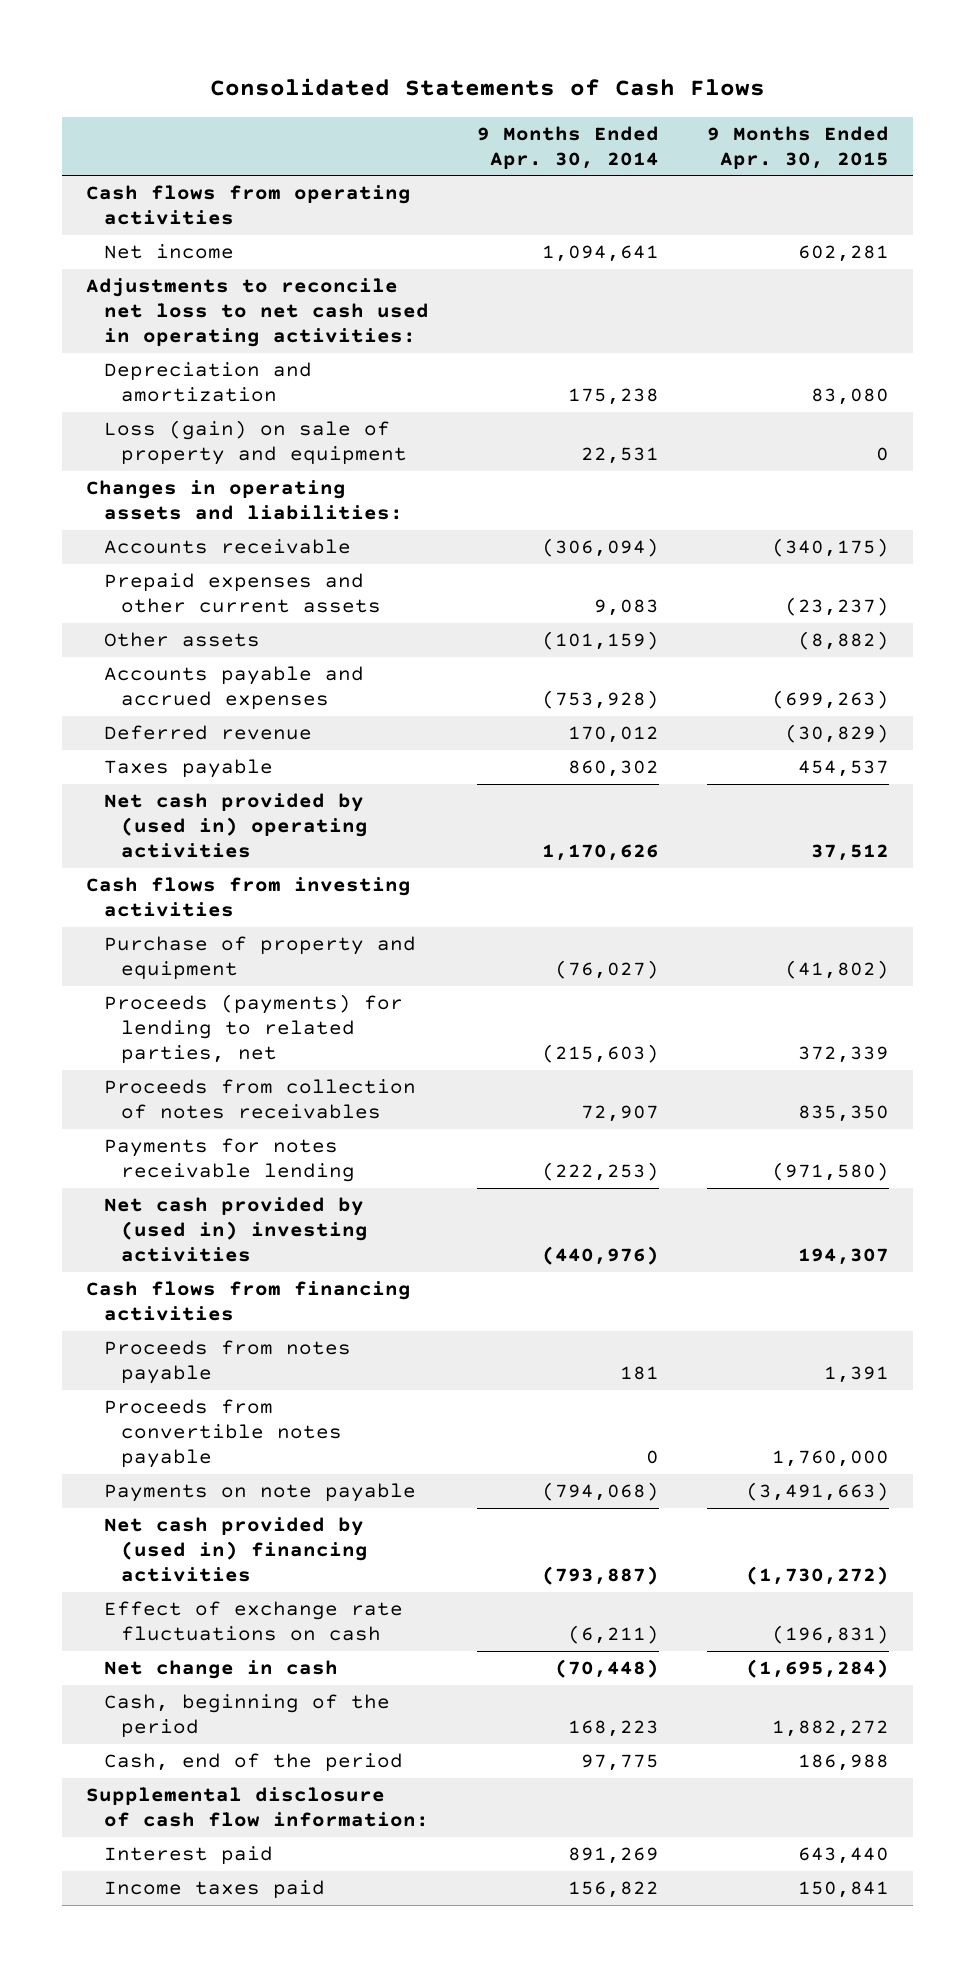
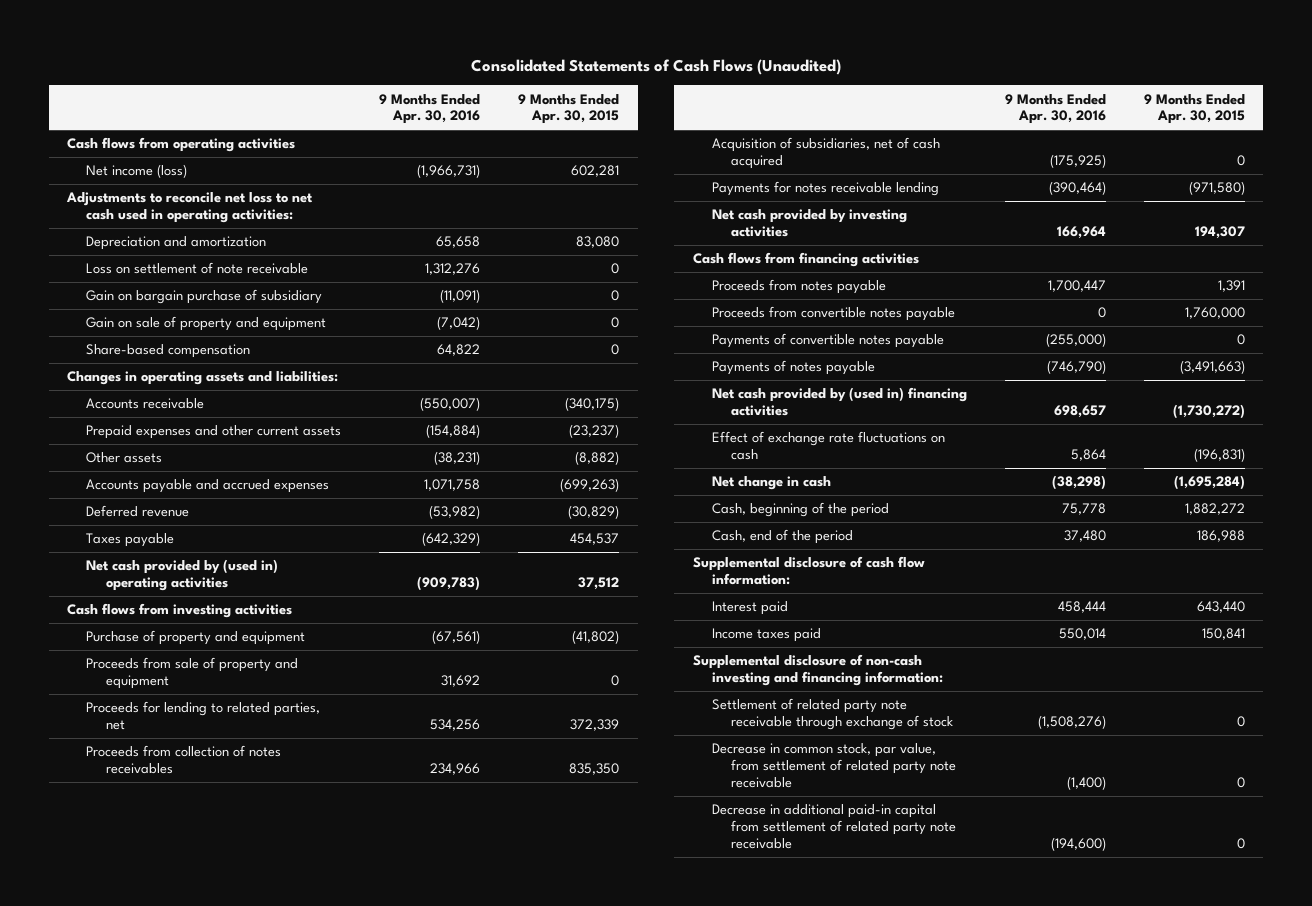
[209,78,765,97] Consolidated Statements of Cash Flows -> [470,58,841,75] Consolidated Statements of Cash Flows (Unaudited)
[476,125,659,169] 9 Months Ended Apr. 30, 2014 -> none
none -> [379,93,481,125] 9 Months Ended Apr. 30, 2016
[103,244,234,260] Net income -> [86,164,188,179] Net income (loss)
none -> [86,262,309,275] Loss on settlement of note receivable
none -> [86,289,323,305] Gain on bargain purchase of subsidiary
[103,420,407,466] Loss (gain) on sale of property and equipment -> [86,316,327,332] Gain on sale of property and equipment
none -> [86,344,251,359] Share-based compensation
none -> [86,657,299,690] Proceeds from sale of property and equipment
[103,994,403,1065] Proceeds (payments) for lending to related parties, net -> [86,701,321,731] Proceeds for lending to related parties, net
none -> [711,137,940,170] Acquisition of subsidiaries, net of cash acquired
[103,1197,368,1263] Net cash provided by (used in) investing activities -> [711,209,907,238] Net cash provided by investing activities
none -> [711,333,944,349] Payments of convertible notes payable
[103,1483,416,1503] Payments on note payable -> [711,360,875,376] Payments of notes payable
none -> [692,654,943,687] Supplemental disclosure of non-cash investing and financing information:
none -> [711,698,954,731] Settlement of related party note receivable through exchange of stock
none -> [711,743,957,788] Decrease in common stock, par value, from settlement of related party note receivable
none -> [711,804,957,849] Decrease in additional paid-in capital from settlement of related party note receivable

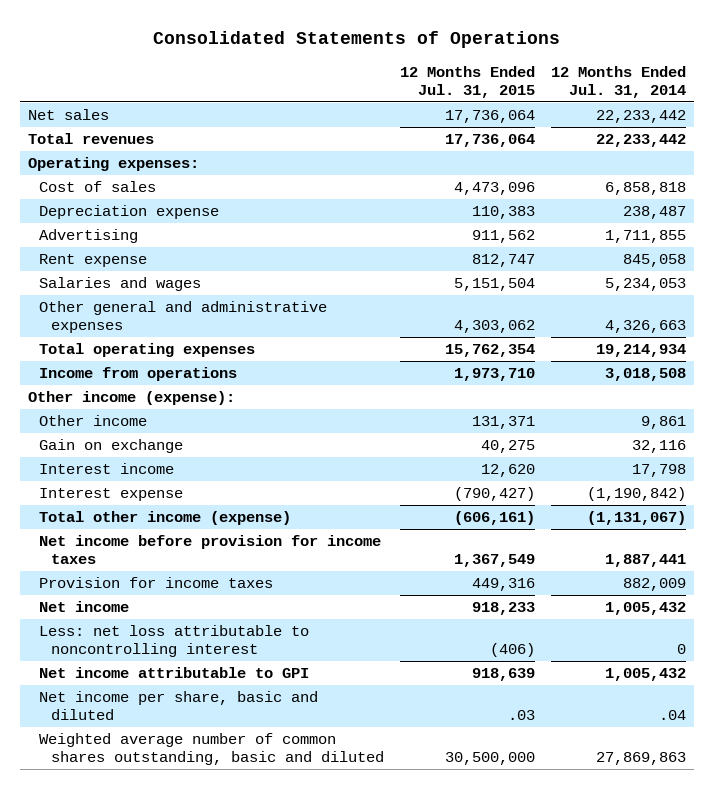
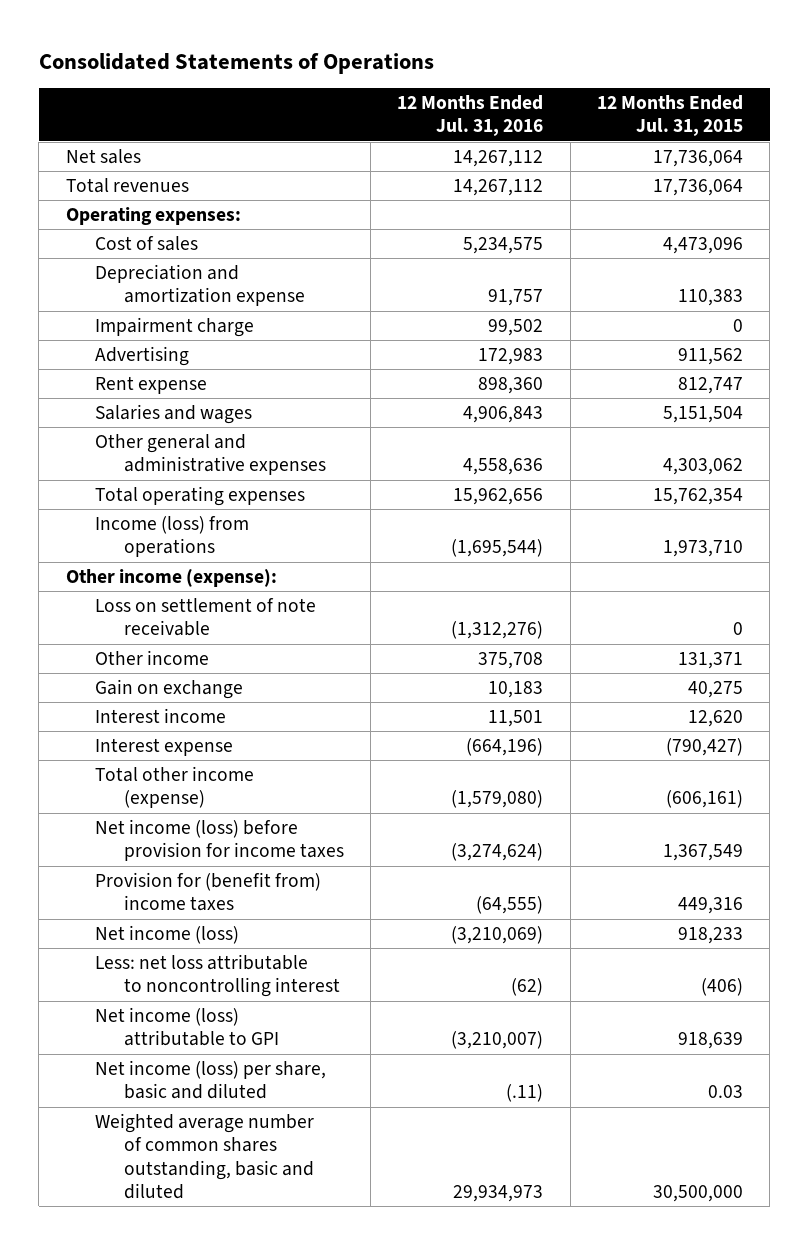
[550,65,686,99] 12 Months Ended Jul. 31, 2014 -> none
none -> [397,95,544,137] 12 Months Ended Jul. 31, 2016
[39,205,220,220] Depreciation expense -> [94,264,305,307] Depreciation and amortization expense
none -> [94,317,254,338] Impairment charge
[39,367,238,382] Income from operations -> [94,516,249,558] Income (loss) from operations
none -> [94,598,316,637] Loss on settlement of note receivable
[39,535,382,565] Net income before provision for income taxes -> [94,819,344,862] Net income (loss) before provision for income taxes
[39,577,274,589] Provision for income taxes -> [94,872,321,912] Provision for (benefit from) income taxes
[39,601,130,613] Net income -> [94,925,239,945] Net income (loss)
[39,667,310,679] Net income attributable to GPI -> [94,1007,279,1047] Net income (loss) attributable to GPI
[39,691,319,721] Net income per share, basic and diluted -> [94,1060,326,1100] Net income (loss) per share, basic and diluted
[507,710,535,721] .03 -> [707,1085,743,1099] 0.03

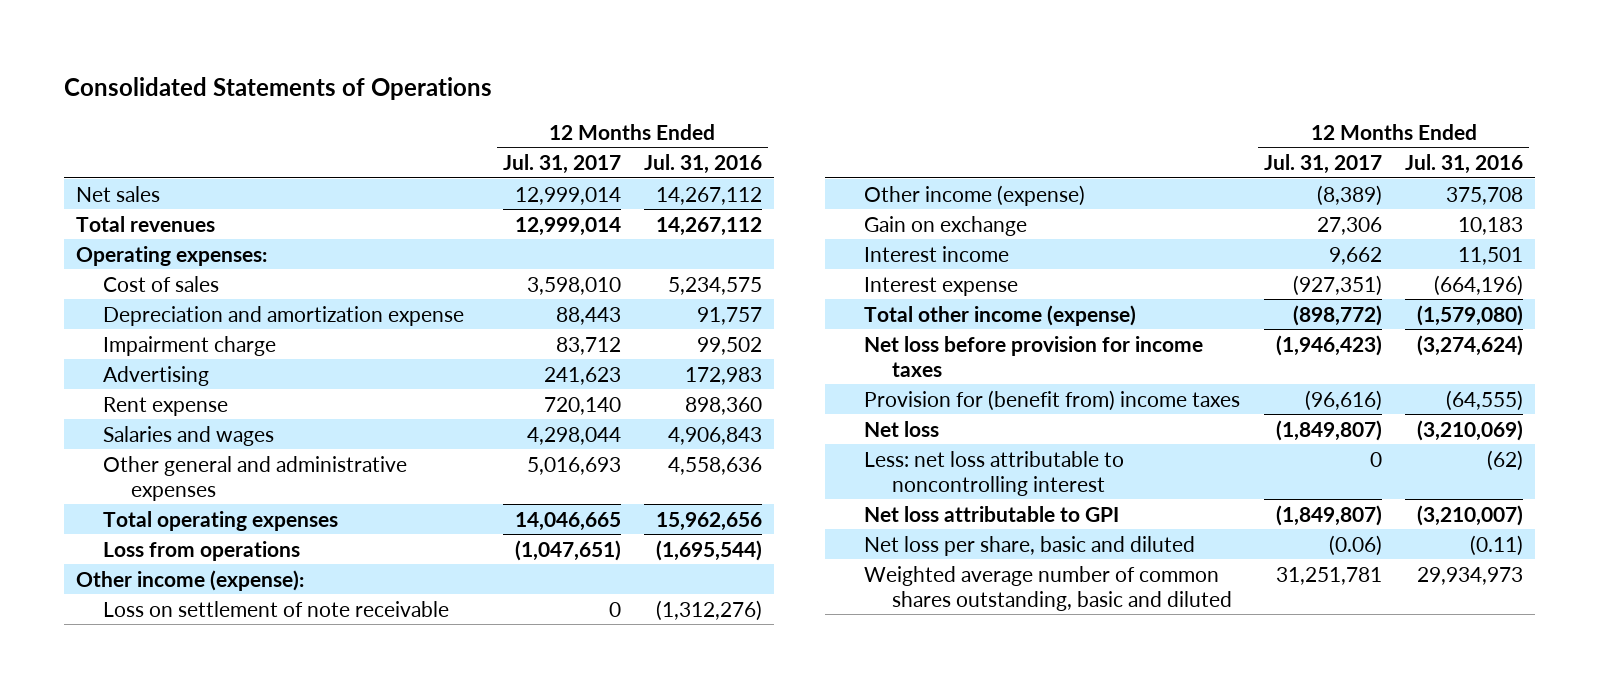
[596,95,743,137] 12 Months Ended Jul. 31, 2015 -> none
none -> [502,153,621,174] Jul. 31, 2017
[94,516,249,558] Income (loss) from operations -> [103,540,301,561] Loss from operations
[94,650,209,666] Other income -> [864,184,1086,206] Other income (expense)
[94,819,344,862] Net income (loss) before provision for income taxes -> [864,335,1204,377] Net loss before provision for income taxes
[94,925,239,945] Net income (loss) -> [864,420,940,437] Net loss
[94,1007,279,1047] Net income (loss) attributable to GPI -> [864,505,1120,522] Net loss attributable to GPI
[94,1060,326,1100] Net income (loss) per share, basic and diluted -> [864,535,1196,556] Net loss per share, basic and diluted
[506,1084,544,1103] (.11) -> [1470,534,1524,556] (0.11)

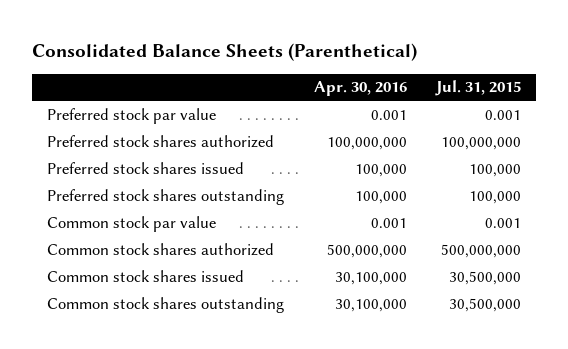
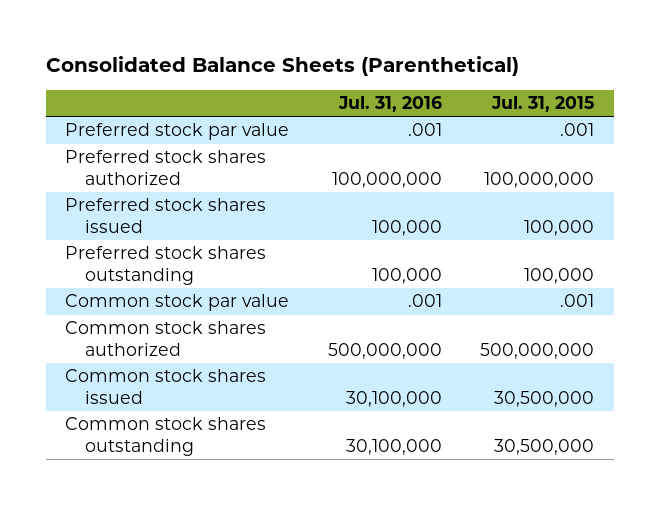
[313,81,407,97] Apr. 30, 2016 -> none
none -> [337,96,442,113] Jul. 31, 2016
[485,109,522,120] 0.001 -> [560,123,595,137] .001
[485,217,522,228] 0.001 -> [560,294,595,308] .001

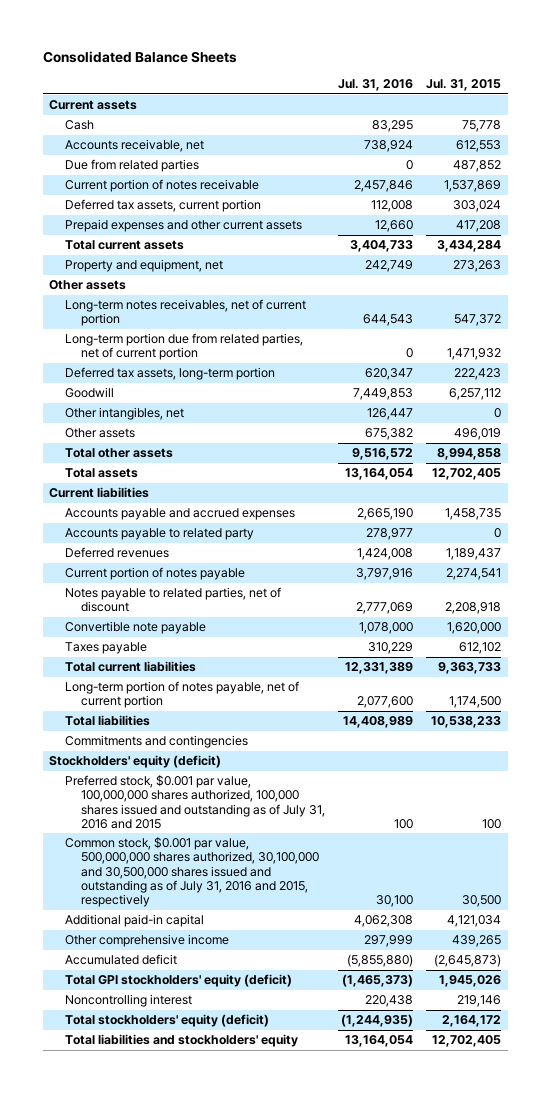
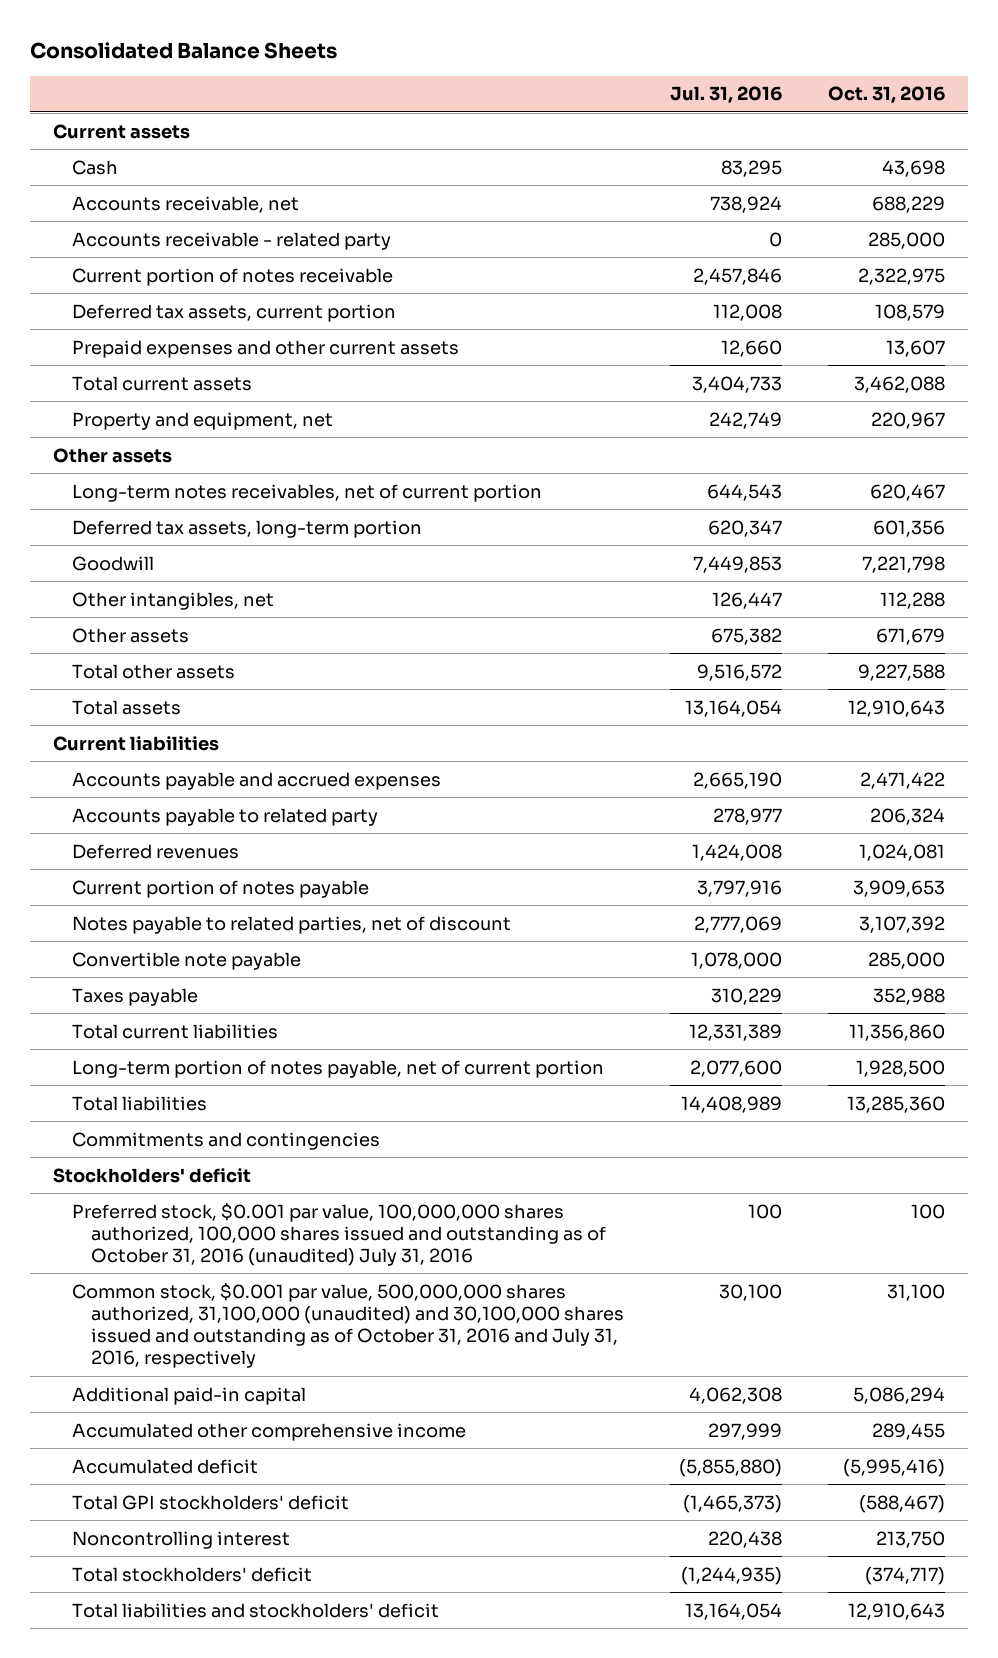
[426,79,502,92] Jul. 31, 2015 -> none
none -> [827,86,945,105] Oct. 31, 2016
[65,159,200,173] Due from related parties -> none
none -> [71,231,391,250] Accounts receivable - related party
[65,333,304,361] Long-term portion due from related parties, net of current portion -> none
[49,755,222,769] Stockholders' equity (deficit) -> [53,1167,252,1183] Stockholders' deficit
[65,775,326,829] Preferred stock, $0.001 par value, 100,000,000 shares authorized, 100,000 shares issued and outstanding as of July 31, 2016 and 2015 -> [71,1202,606,1267] Preferred stock, $0.001 par value, 100,000,000 shares authorized, 100,000 shares issued and outstanding as of October 31, 2016 (unaudited) July 31, 2016
[65,837,320,908] Common stock, $0.001 par value, 500,000,000 shares authorized, 30,100,000 and 30,500,000 shares issued and outstanding as of July 31, 2016 and 2015, respectively -> [71,1282,624,1369] Common stock, $0.001 par value, 500,000,000 shares authorized, 31,100,000 (unaudited) and 30,100,000 shares issued and outstanding as of October 31, 2016 and July 31, 2016, respectively
[65,934,230,948] Other comprehensive income -> [71,1422,466,1441] Accumulated other comprehensive income
[65,974,293,988] Total GPI stockholders' equity (deficit) -> [71,1494,349,1510] Total GPI stockholders' deficit
[65,1014,270,1028] Total stockholders' equity (deficit) -> [71,1566,312,1582] Total stockholders' deficit
[65,1034,299,1048] Total liabilities and stockholders' equity -> [71,1602,439,1618] Total liabilities and stockholders' deficit

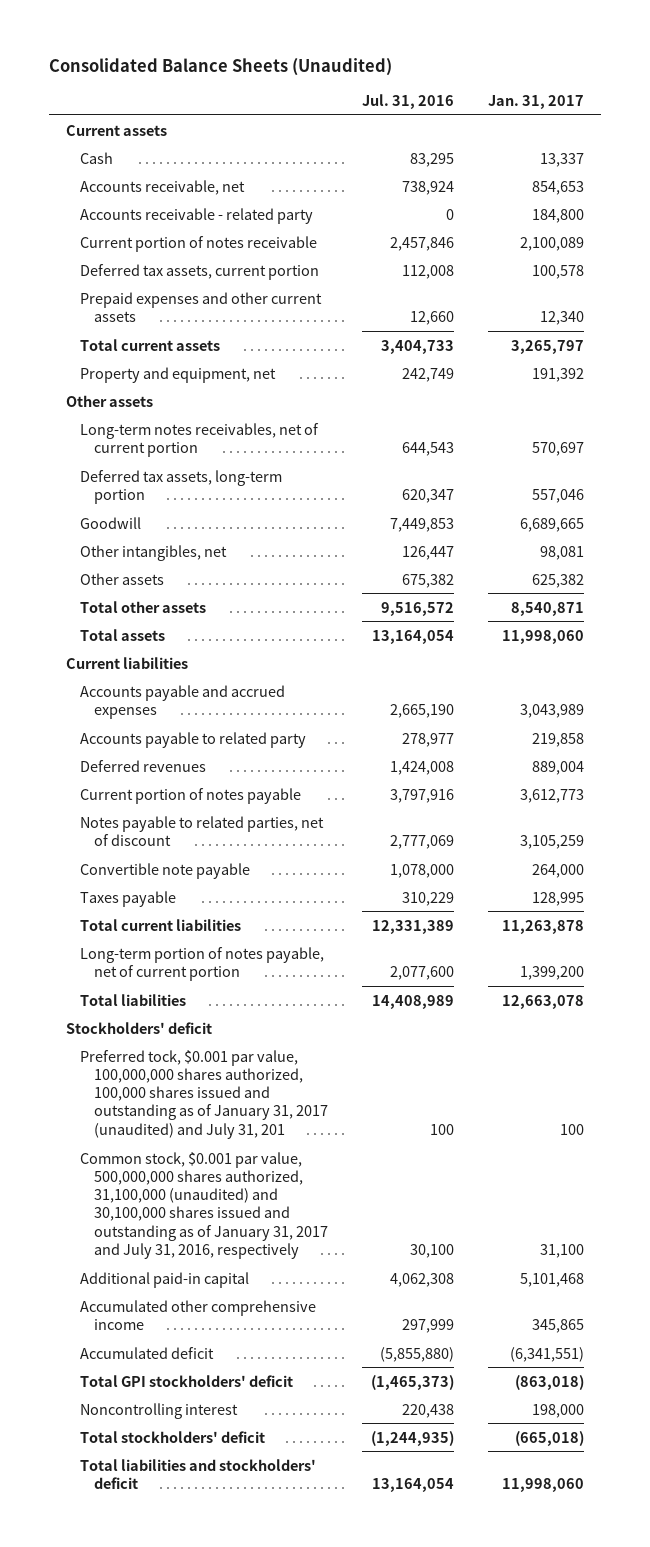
[30,41,338,59] Consolidated Balance Sheets -> [49,57,393,76] Consolidated Balance Sheets (Unaudited)
[827,86,945,105] Oct. 31, 2016 -> none
none -> [488,94,585,109] Jan. 31, 2017
[71,1131,380,1150] Commitments and contingencies -> none
[71,1202,606,1267] Preferred stock, $0.001 par value, 100,000,000 shares authorized, 100,000 shares issued and outstanding as of October 31, 2016 (unaudited) July 31, 2016 -> [80,1049,329,1139] Preferred tock, $0.001 par value, 100,000,000 shares authorized, 100,000 shares issued and outstanding as of January 31, 2017 (unaudited) and July 31, 201
[71,1282,624,1369] Common stock, $0.001 par value, 500,000,000 shares authorized, 31,100,000 (unaudited) and 30,100,000 shares issued and outstanding as of October 31, 2016 and July 31, 2016, respectively -> [80,1151,329,1259] Common stock, $0.001 par value, 500,000,000 shares authorized, 31,100,000 (unaudited) and 30,100,000 shares issued and outstanding as of January 31, 2017 and July 31, 2016, respectively

